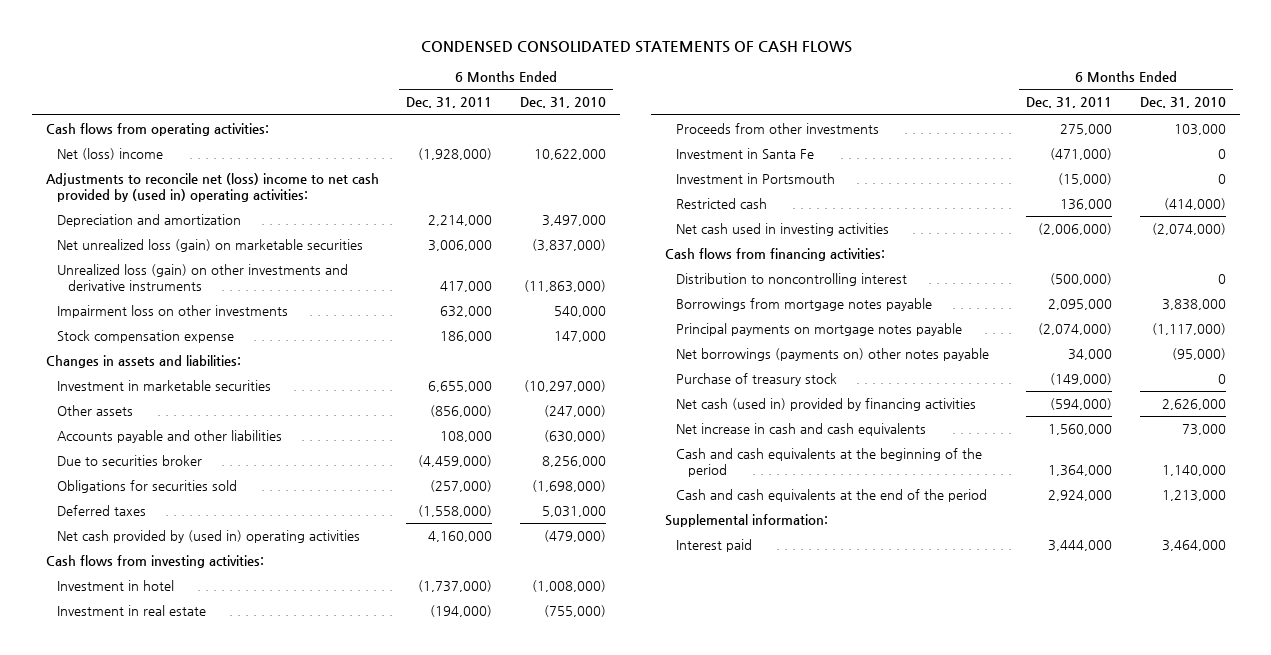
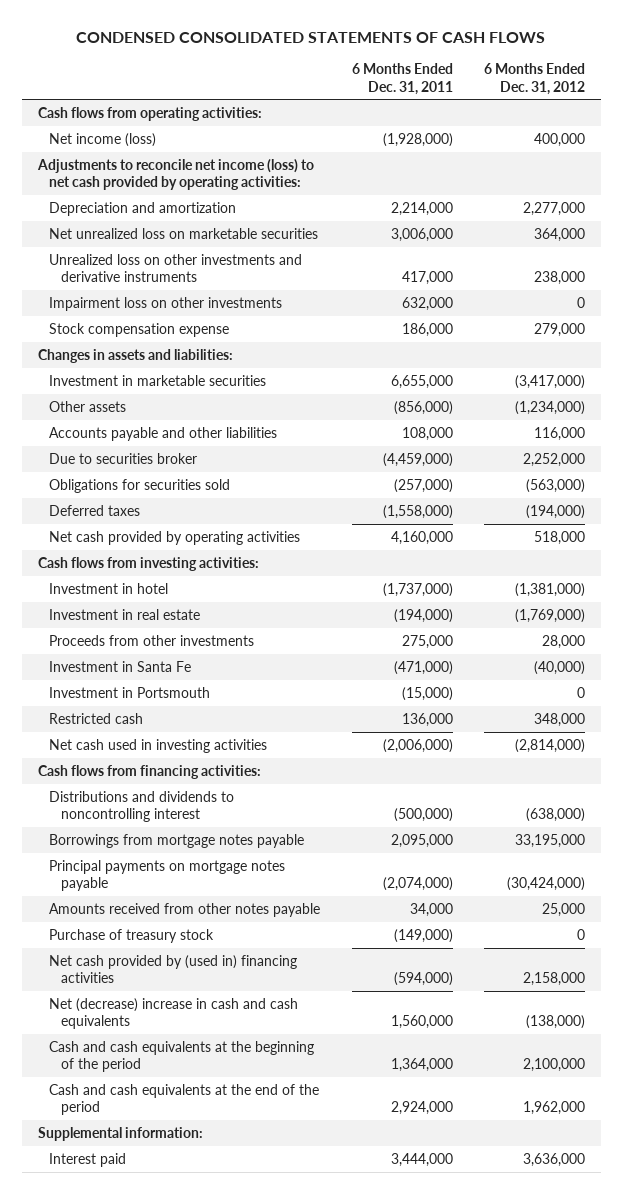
[520,97,607,109] Dec. 31, 2010 -> none
none -> [484,63,586,95] 6 Months Ended Dec. 31, 2012
[56,148,163,161] Net (loss) income -> [49,132,157,147] Net income (loss)
[45,173,379,202] Adjustments to reconcile net (loss) income to net cash provided by (used in) operating activities: -> [36,158,314,191] Adjustments to reconcile net income (loss) to net cash provided by operating activities:
[56,239,363,253] Net unrealized loss (gain) on marketable securities -> [49,227,319,239] Net unrealized loss on marketable securities
[56,264,348,291] Unrealized loss (gain) on other investments and derivative instruments -> [49,253,303,283] Unrealized loss on other investments and derivative instruments
[56,530,360,544] Net cash provided by (used in) operating activities -> [49,530,301,545] Net cash provided by operating activities
[676,273,908,287] Distribution to noncontrolling interest -> [49,790,235,823] Distributions and dividends to noncontrolling interest
[676,348,990,362] Net borrowings (payments on) other notes payable -> [49,902,321,917] Amounts received from other notes payable
[676,398,977,412] Net cash (used in) provided by financing activities -> [49,954,298,984] Net cash provided by (used in) financing activities
[676,423,927,437] Net increase in cash and cash equivalents -> [49,997,299,1030] Net (decrease) increase in cash and cash equivalents

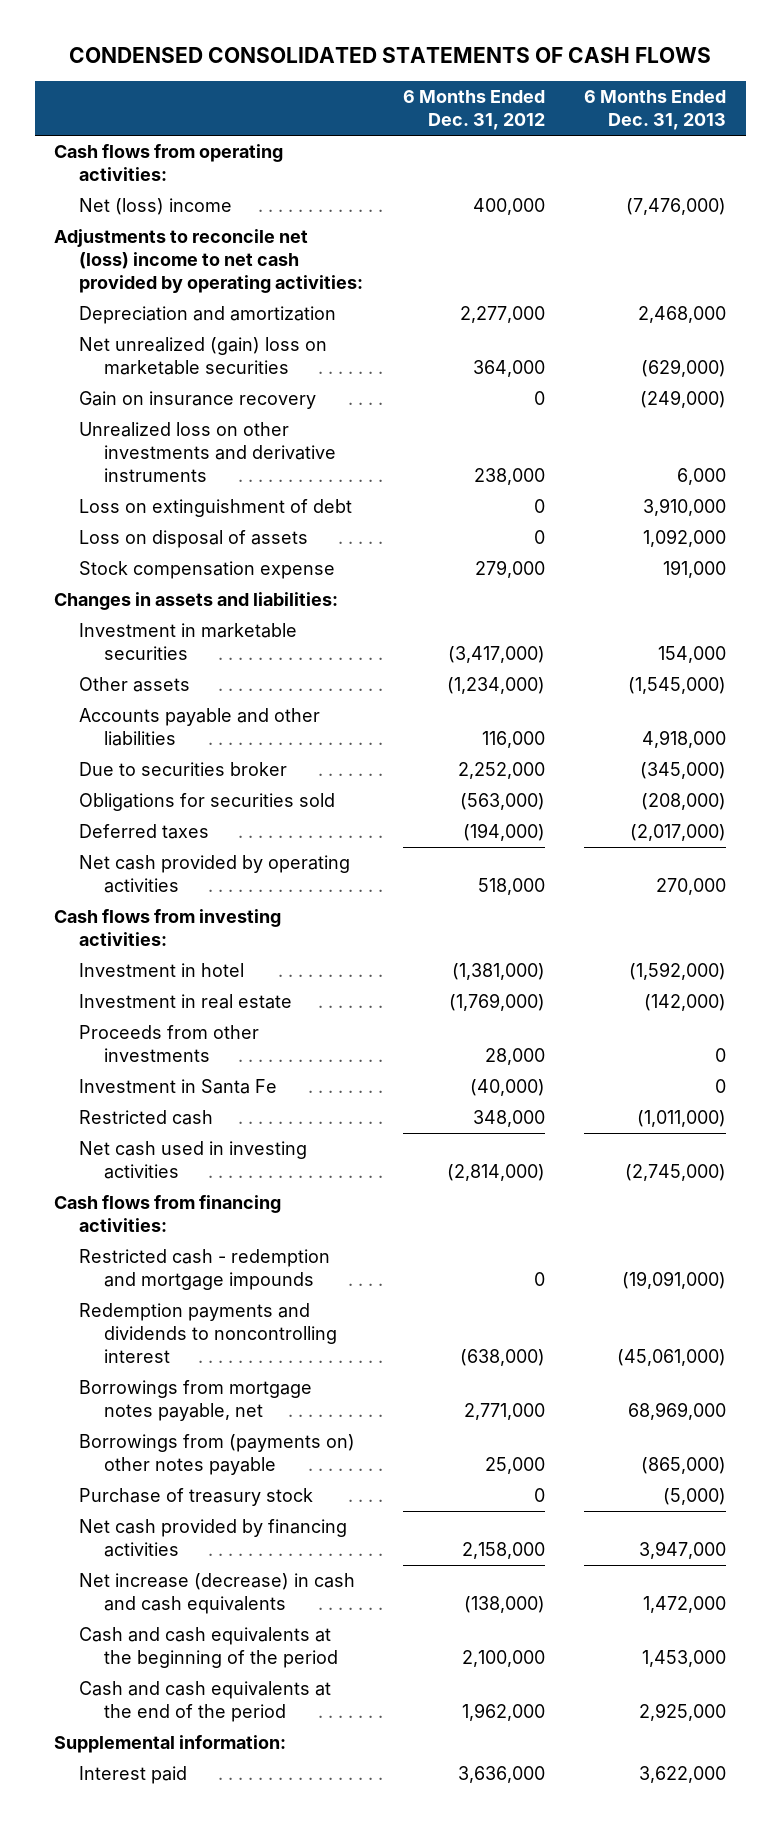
[351,63,453,95] 6 Months Ended Dec. 31, 2011 -> none
none -> [584,90,727,131] 6 Months Ended Dec. 31, 2013
[49,132,157,147] Net income (loss) -> [79,198,233,216] Net (loss) income
[36,158,314,191] Adjustments to reconcile net income (loss) to net cash provided by operating activities: -> [54,229,364,294] Adjustments to reconcile net (loss) income to net cash provided by operating activities:
[49,227,319,239] Net unrealized loss on marketable securities -> [79,337,328,376] Net unrealized (gain) loss on marketable securities
none -> [79,391,317,410] Gain on insurance recovery
[49,296,283,311] Impairment loss on other investments -> none
none -> [79,499,353,518] Loss on extinguishment of debt
none -> [79,530,309,549] Loss on disposal of assets
[49,686,211,698] Investment in Portsmouth -> none
[49,859,286,892] Principal payments on mortgage notes payable -> none
[49,902,321,917] Amounts received from other notes payable -> none
none -> [79,1249,331,1291] Restricted cash - redemption and mortgage impounds
[49,790,235,823] Distributions and dividends to noncontrolling interest -> [79,1303,337,1364] Redemption payments and dividends to noncontrolling interest
[49,833,305,848] Borrowings from mortgage notes payable -> [79,1380,313,1422] Borrowings from mortgage notes payable, net
[515,833,586,848] 33,195,000 -> [463,1403,545,1421] 2,771,000
none -> [79,1434,356,1476] Borrowings from (payments on) other notes payable
[49,954,298,984] Net cash provided by (used in) financing activities -> [79,1519,348,1558] Net cash provided by financing activities
[49,997,299,1030] Net (decrease) increase in cash and cash equivalents -> [79,1573,356,1615] Net increase (decrease) in cash and cash equivalents

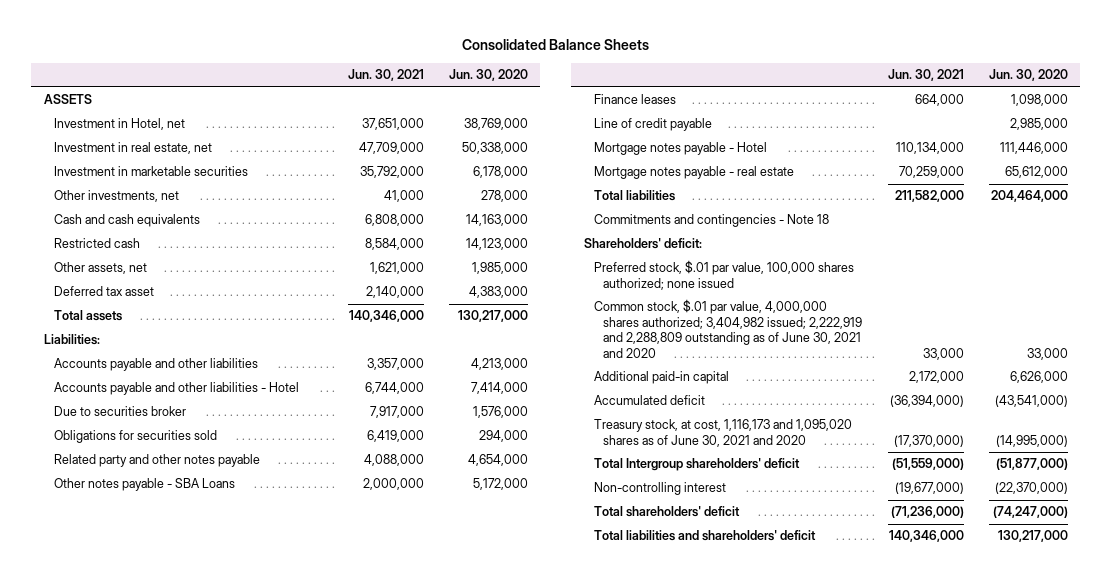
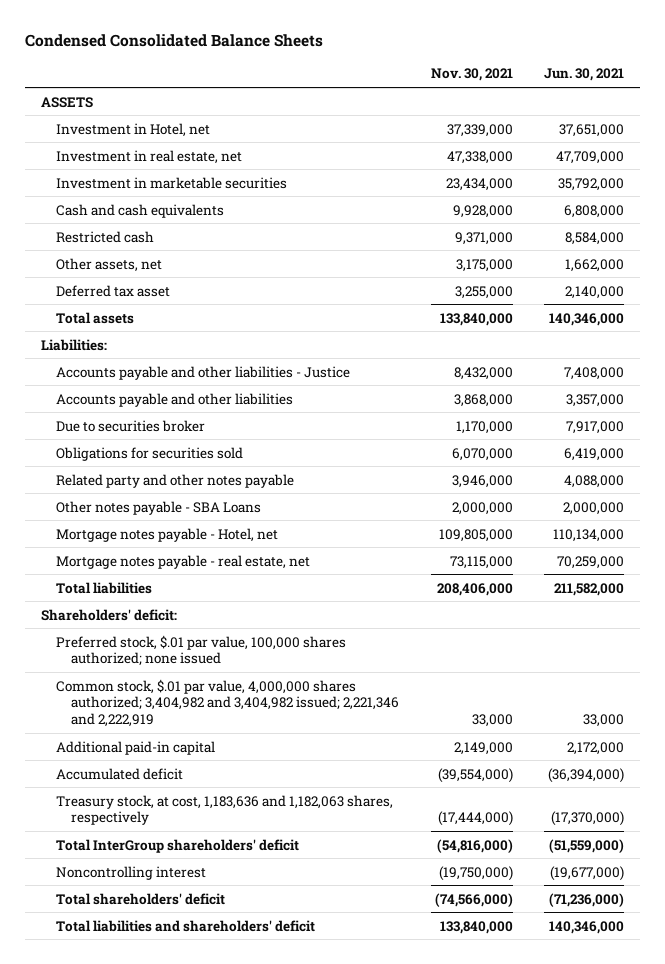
[461,39,649,51] Consolidated Balance Sheets -> [24,34,323,48] Condensed Consolidated Balance Sheets
[448,69,528,82] Jun. 30, 2020 -> none
none -> [430,68,513,82] Nov. 30, 2021
[53,190,179,203] Other investments, net -> none
[369,262,424,275] 1,621,000 -> [565,258,625,272] 1,662,000
none -> [55,365,350,380] Accounts payable and other liabilities - Justice
[53,382,299,396] Accounts payable and other liabilities - Hotel -> none
[593,94,676,105] Finance leases -> none
[593,118,712,132] Line of credit payable -> none
[593,142,767,156] Mortgage notes payable - Hotel -> [55,527,278,542] Mortgage notes payable - Hotel, net
[593,166,794,180] Mortgage notes payable - real estate -> [55,554,310,569] Mortgage notes payable - real estate, net
[593,214,829,228] Commitments and contingencies - Note 18 -> none
[593,299,863,358] Common stock, $.01 par value, 4,000,000 shares authorized; 3,404,982 issued; 2,222,919 and 2,288,809 outstanding as of June 30, 2021 and 2020 -> [55,678,399,727] Common stock, $.01 par value, 4,000,000 shares authorized; 3,404,982 and 3,404,982 issued; 2,221,346 and 2,222,919
[593,419,852,447] Treasury stock, at cost, 1,116,173 and 1,095,020 shares as of June 30, 2021 and 2020 -> [55,794,393,826] Treasury stock, at cost, 1,183,636 and 1,182,063 shares, respectively
[593,458,800,472] Total Intergroup shareholders' deficit -> [55,838,299,853] Total InterGroup shareholders' deficit
[593,482,726,496] Non-controlling interest -> [55,865,206,880] Noncontrolling interest

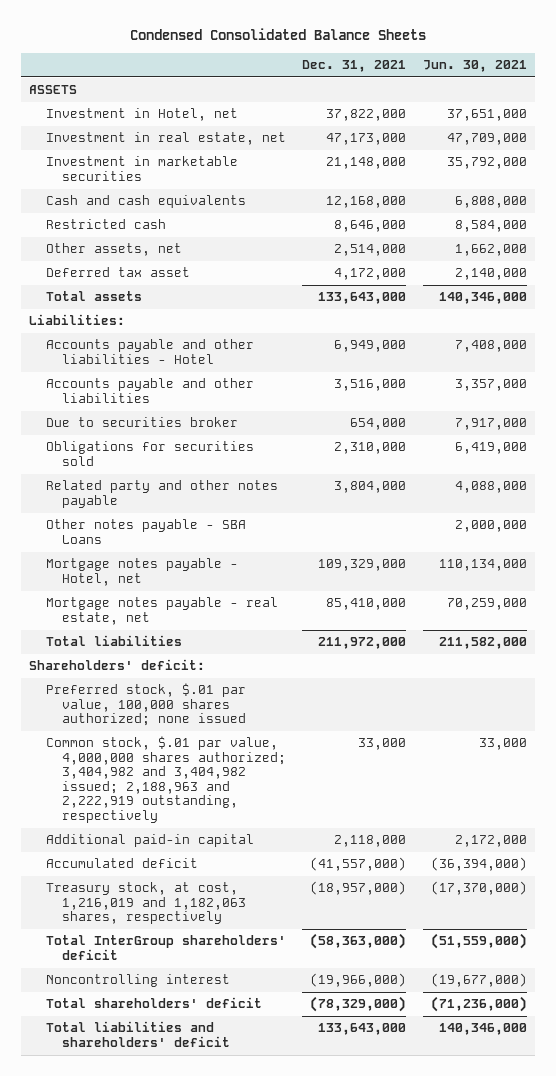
[430,68,513,82] Nov. 30, 2021 -> none
none -> [302,59,407,72] Dec. 31, 2021
[55,365,350,380] Accounts payable and other liabilities - Justice -> [45,339,254,364] Accounts payable and other liabilities - Hotel
[55,678,399,727] Common stock, $.01 par value, 4,000,000 shares authorized; 3,404,982 and 3,404,982 issued; 2,221,346 and 2,222,919 -> [45,736,286,823] Common stock, $.01 par value, 4,000,000 shares authorized; 3,404,982 and 3,404,982 issued; 2,188,963 and 2,222,919 outstanding, respectively
[55,794,393,826] Treasury stock, at cost, 1,183,636 and 1,182,063 shares, respectively -> [45,882,246,925] Treasury stock, at cost, 1,216,019 and 1,182,063 shares, respectively

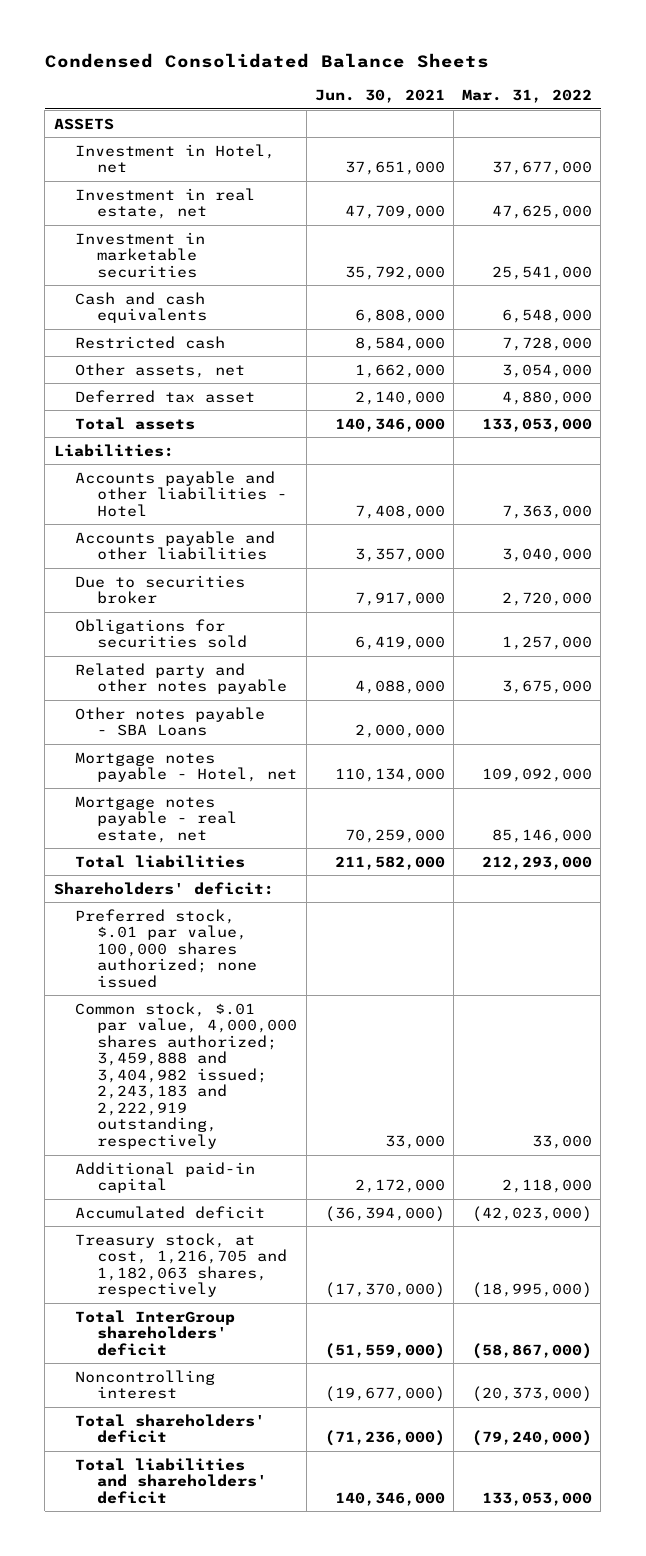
[302,59,407,72] Dec. 31, 2021 -> none
none -> [462,89,593,104] Mar. 31, 2022
[45,736,286,823] Common stock, $.01 par value, 4,000,000 shares authorized; 3,404,982 and 3,404,982 issued; 2,188,963 and 2,222,919 outstanding, respectively -> [75,1001,298,1149] Common stock, $.01 par value, 4,000,000 shares authorized; 3,459,888 and 3,404,982 issued; 2,243,183 and 2,222,919 outstanding, respectively
[45,882,246,925] Treasury stock, at cost, 1,216,019 and 1,182,063 shares, respectively -> [75,1232,288,1298] Treasury stock, at cost, 1,216,705 and 1,182,063 shares, respectively

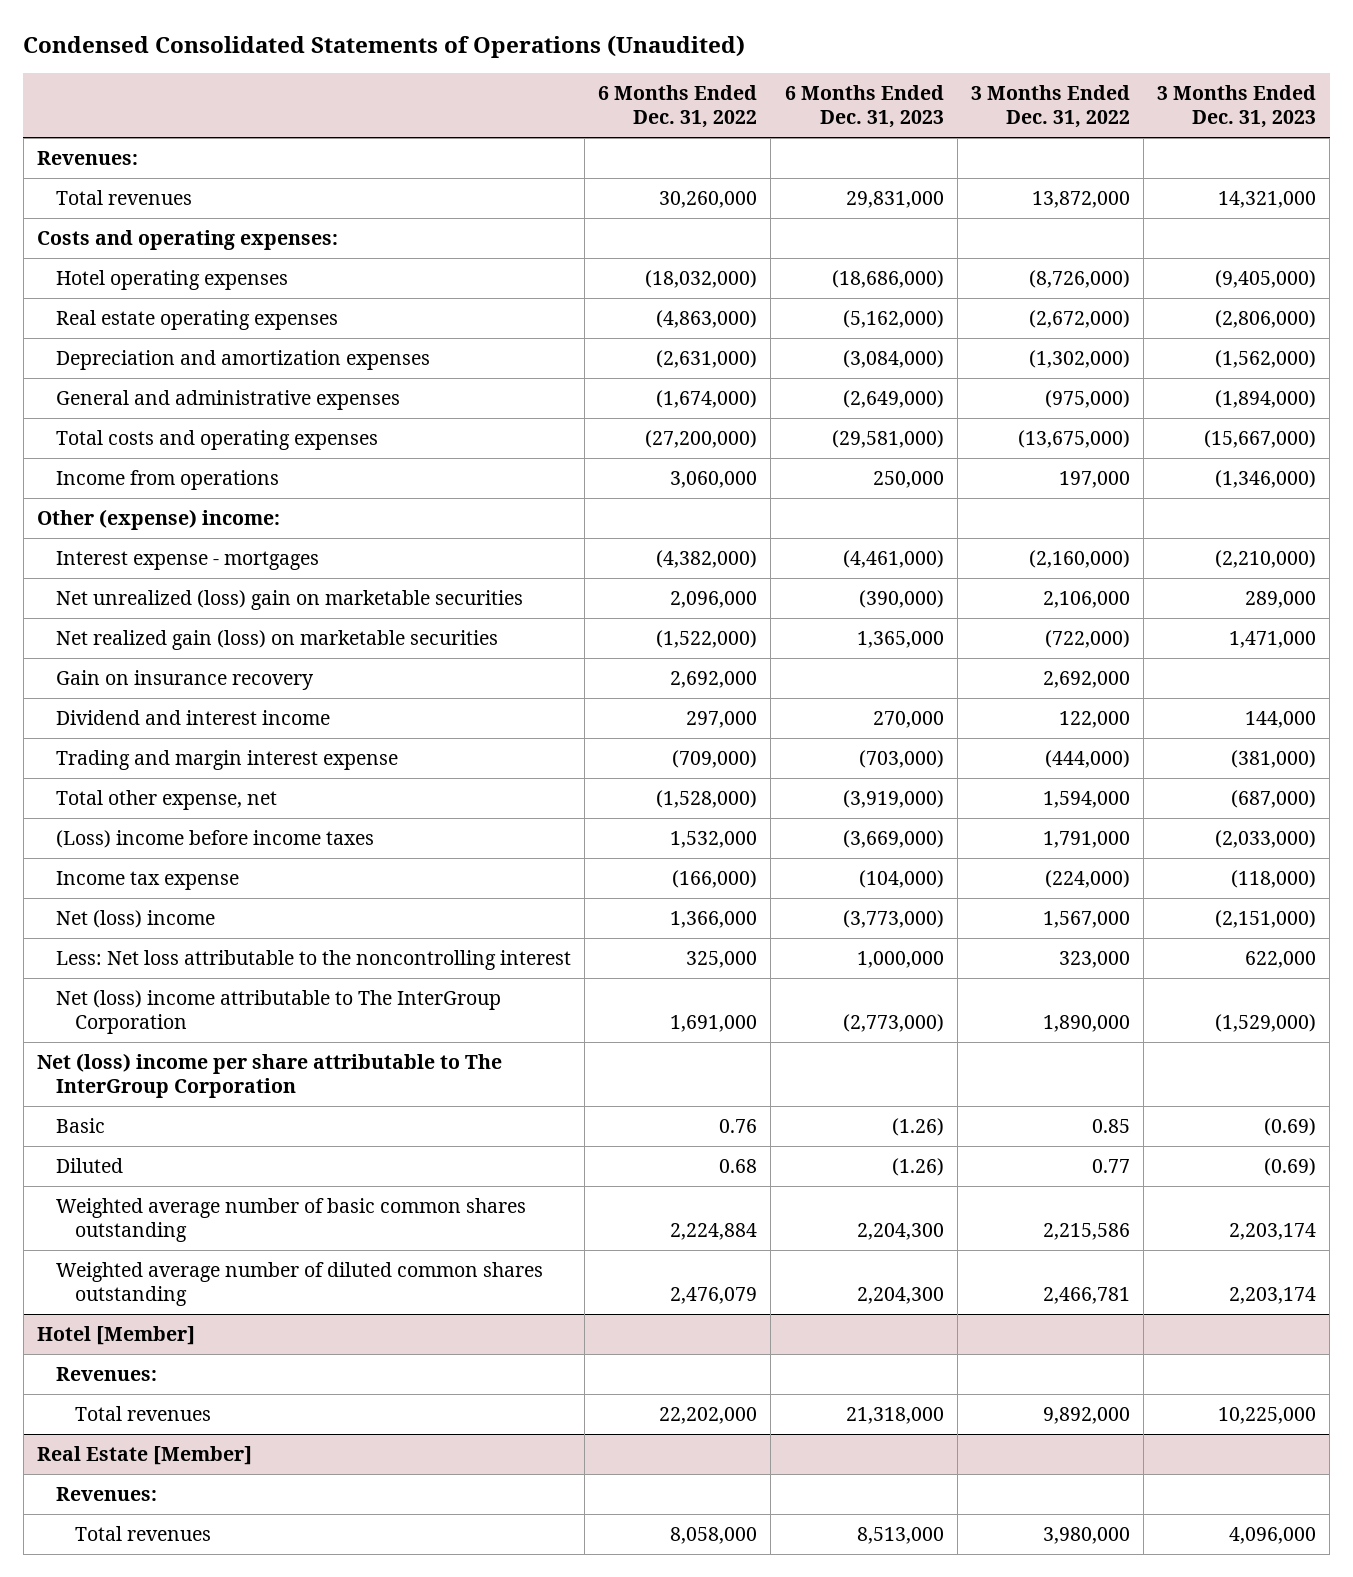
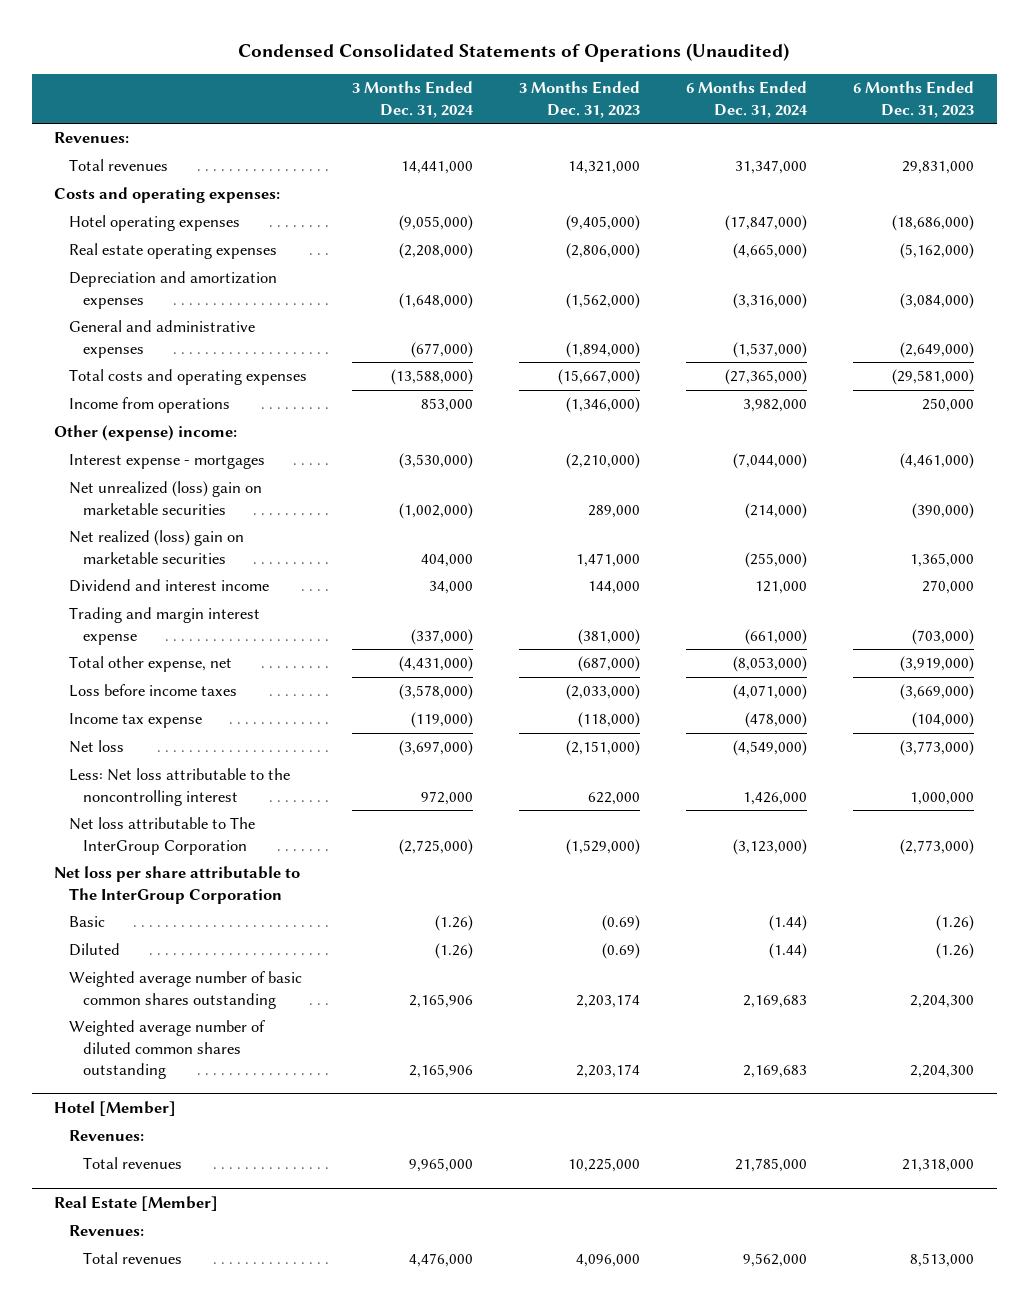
[598,85,758,129] 6 Months Ended Dec. 31, 2022 -> none
[970,85,1130,129] 3 Months Ended Dec. 31, 2022 -> none
none -> [352,81,475,118] 3 Months Ended Dec. 31, 2024
none -> [686,81,809,118] 6 Months Ended Dec. 31, 2024
[55,669,314,690] Gain on insurance recovery -> none
[55,629,498,650] Net realized gain (loss) on marketable securities -> [68,530,244,564] Net realized (loss) gain on marketable securities
[55,829,374,848] (Loss) income before income taxes -> [68,684,237,698] Loss before income taxes
[55,909,215,928] Net (loss) income -> [68,740,124,754] Net loss
[55,989,501,1035] Net (loss) income attributable to The InterGroup Corporation -> [68,817,255,855] Net loss attributable to The InterGroup Corporation
[36,1052,502,1099] Net (loss) income per share attributable to The InterGroup Corporation -> [54,866,301,904] Net loss per share attributable to The InterGroup Corporation

